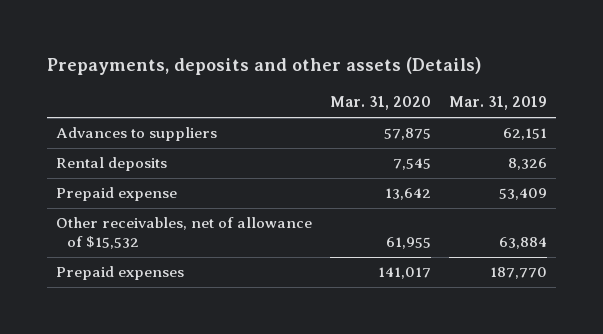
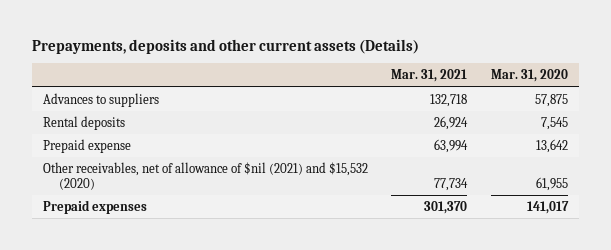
[47,57,482,76] Prepayments, deposits and other assets (Details) -> [31,38,419,54] Prepayments, deposits and other current assets (Details)
[449,96,548,111] Mar. 31, 2019 -> none
none -> [391,69,468,83] Mar. 31, 2021
[56,217,313,249] Other receivables, net of allowance of $15,532 -> [43,161,369,191] Other receivables, net of allowance of $nil (2021) and $15,532 (2020)

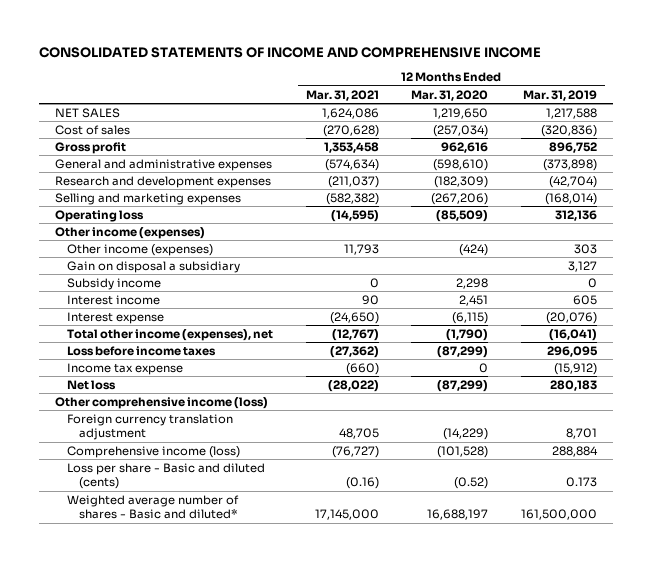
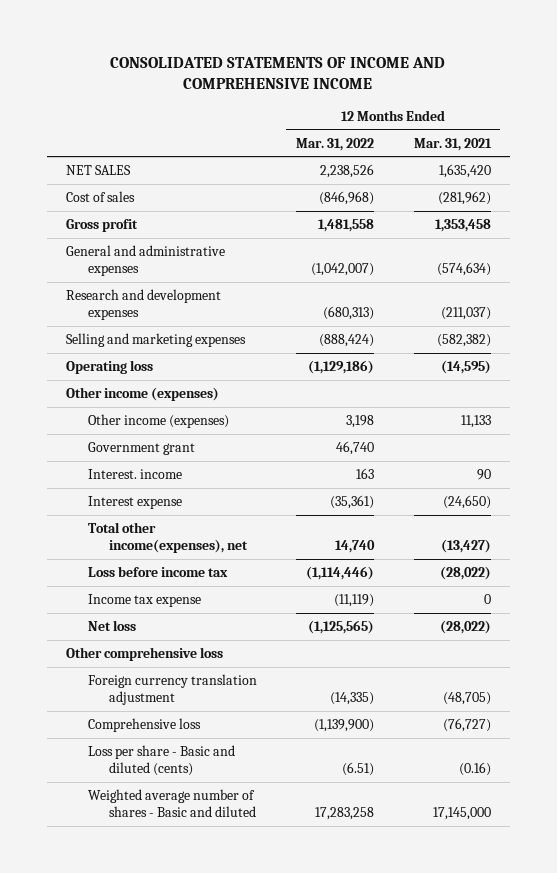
[411,89,489,101] Mar. 31, 2020 -> none
[522,89,597,101] Mar. 31, 2019 -> none
none -> [296,137,375,151] Mar. 31, 2022
[321,107,379,119] 1,624,086 -> [438,164,491,179] 1,635,420
[322,124,379,137] (270,628) -> [437,191,491,206] (281,962)
[67,260,241,273] Gain on disposal a subsidiary -> none
[67,277,162,290] Subsidy income -> none
[343,243,379,255] 11,793 -> [460,415,491,429] 11,133
none -> [87,442,195,456] Government grant
[67,294,161,305] Interest income -> [87,469,182,480] Interest. income
[67,328,274,341] Total other income (expenses), net -> [87,522,248,553] Total other income(expenses), net
[331,328,379,341] (12,767) -> [440,538,491,553] (13,427)
[67,345,217,356] Loss before income taxes -> [87,566,228,578] Loss before income tax
[329,345,379,358] (27,362) -> [439,566,491,581] (28,022)
[345,362,379,375] (660) -> [483,594,491,605] 0
[55,396,269,409] Other comprehensive income (loss) -> [66,647,224,662] Other comprehensive loss
[338,428,379,440] 48,705 -> [442,691,491,705] (48,705)
[67,445,241,458] Comprehensive income (loss) -> [87,718,201,733] Comprehensive loss
[67,494,240,520] Weighted average number of shares - Basic and diluted* -> [87,789,256,817] Weighted average number of shares - Basic and diluted

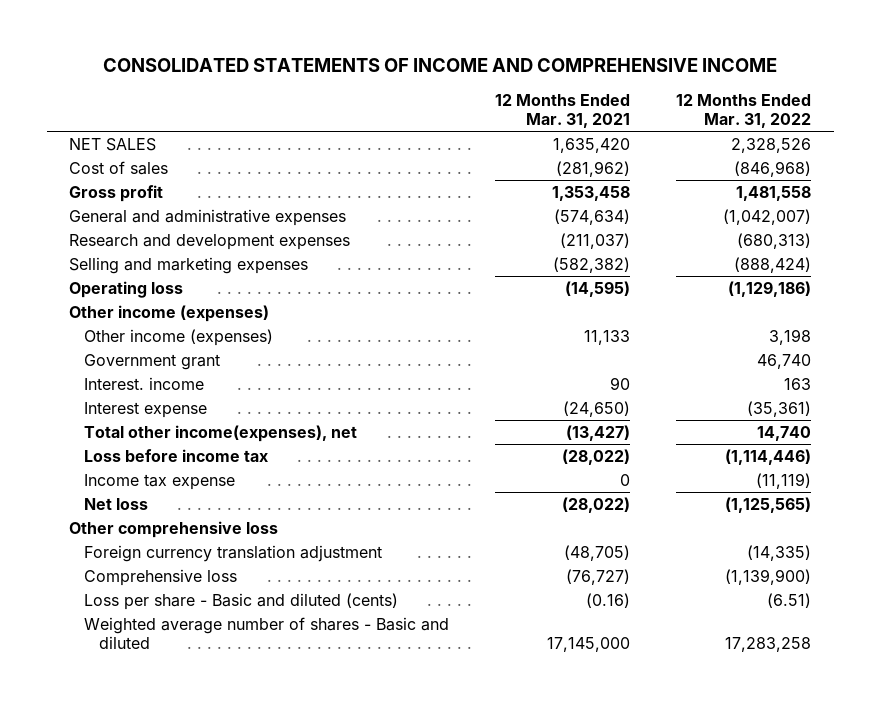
[320,164,375,179] 2,238,526 -> [731,137,812,153] 2,328,526

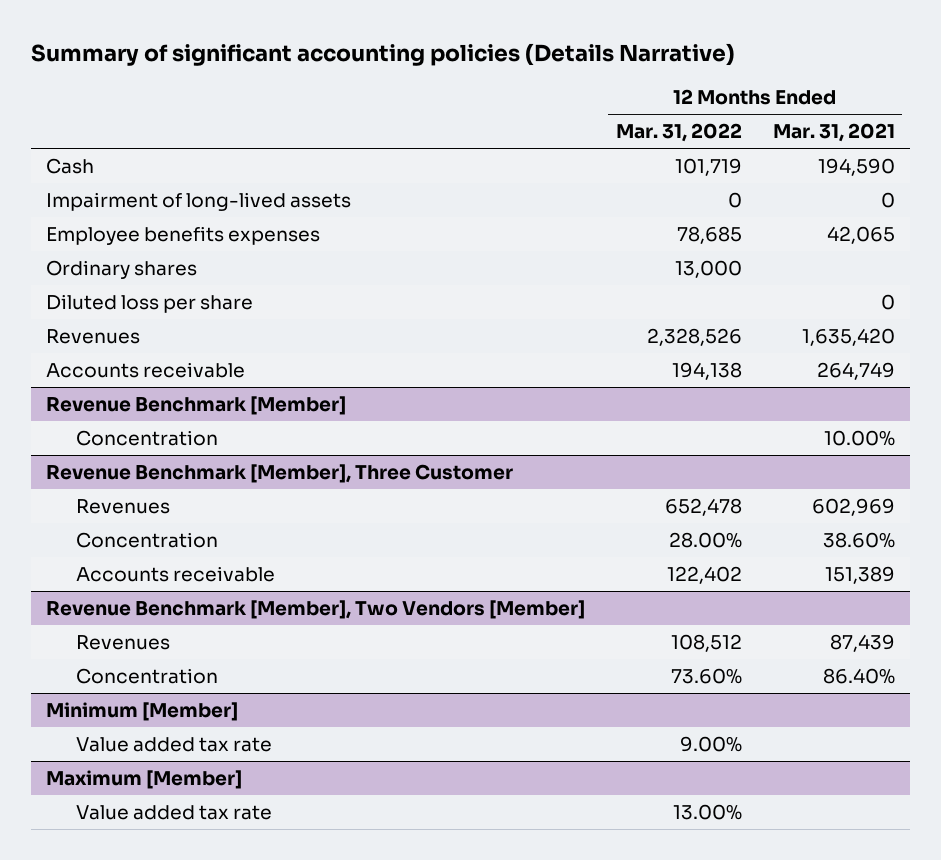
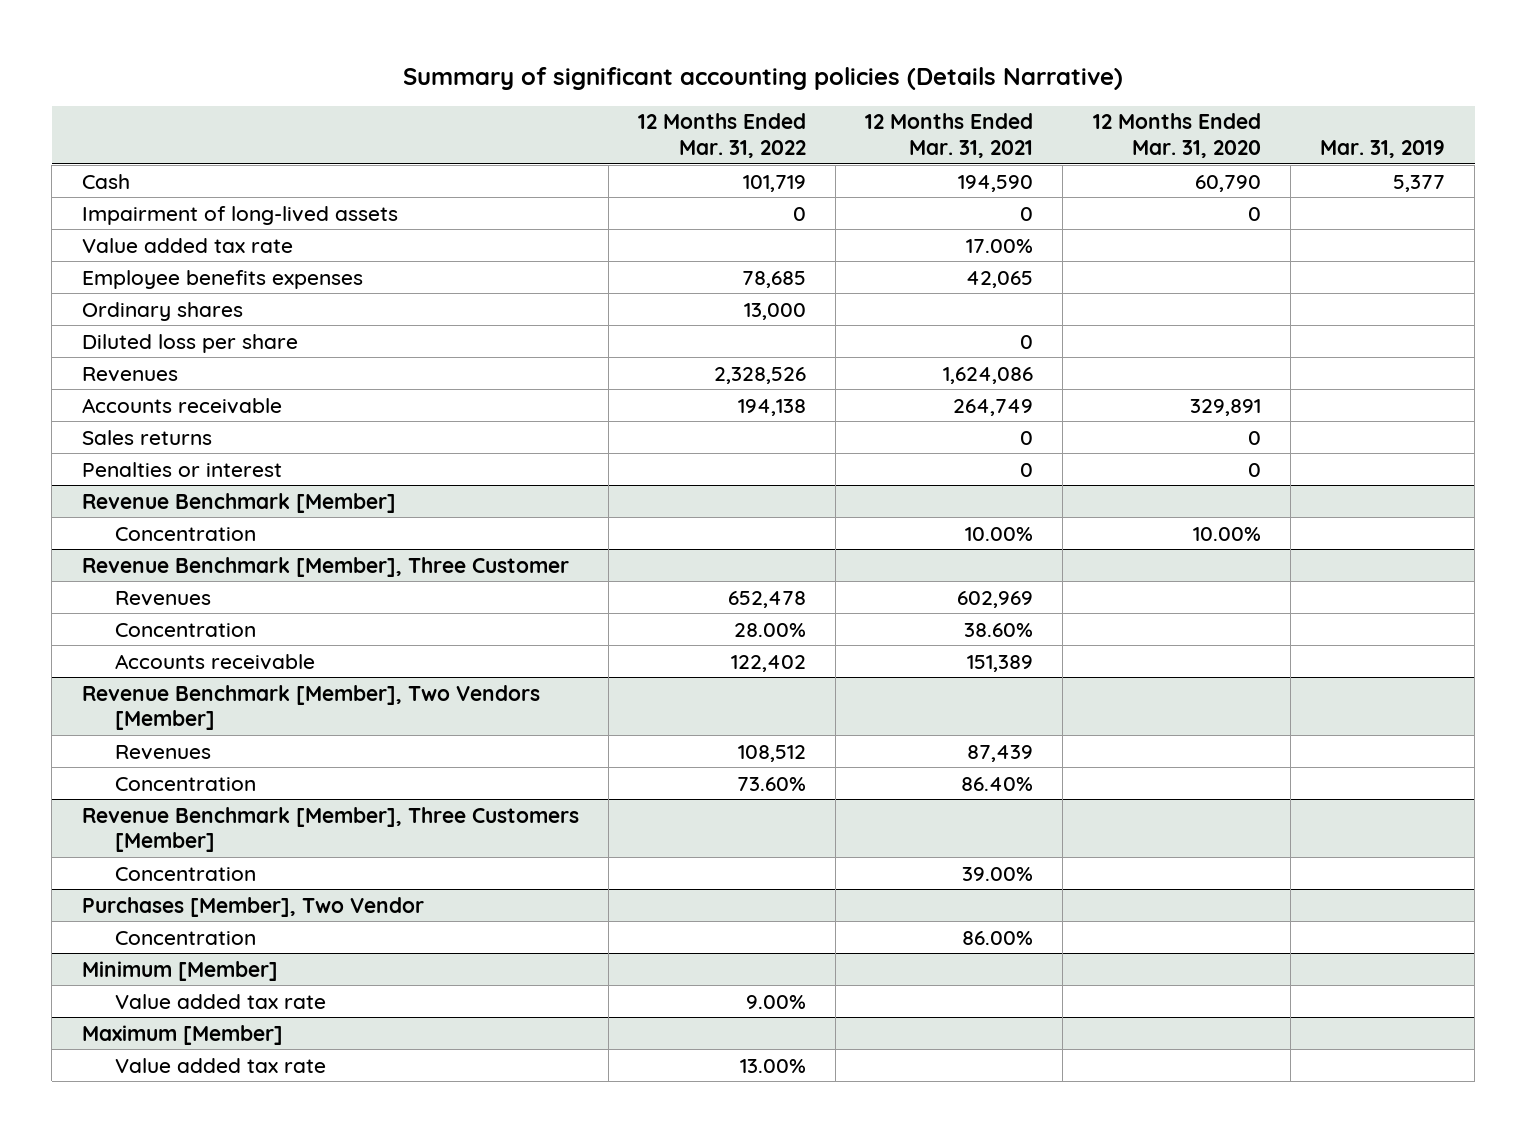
none -> [1092,113,1261,159] 12 Months Ended Mar. 31, 2020
none -> [1319,140,1445,159] Mar. 31, 2019
none -> [81,237,293,253] Value added tax rate
[801,328,895,347] 1,635,420 -> [943,366,1034,384] 1,624,086
none -> [81,429,212,445] Sales returns
none -> [81,461,282,477] Penalties or interest
none -> [81,806,579,853] Revenue Benchmark [Member], Three Customers [Member]
none -> [115,866,257,881] Concentration
none -> [81,896,424,917] Purchases [Member], Two Vendor
none -> [115,930,257,945] Concentration

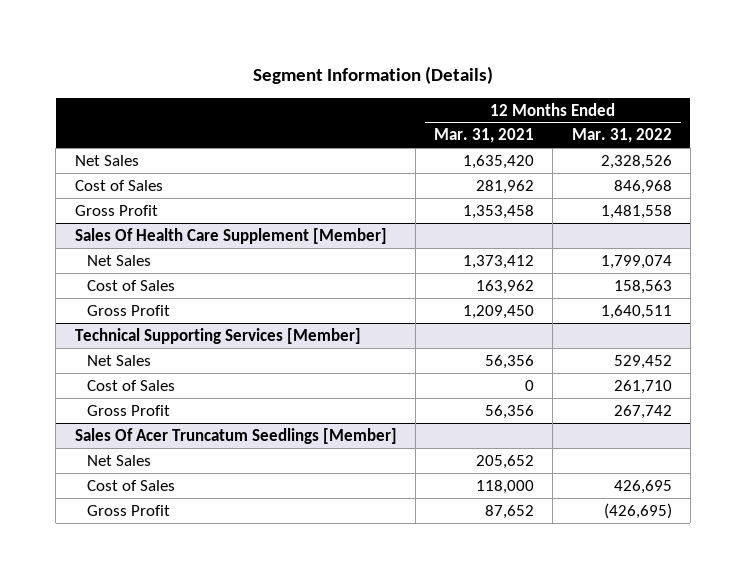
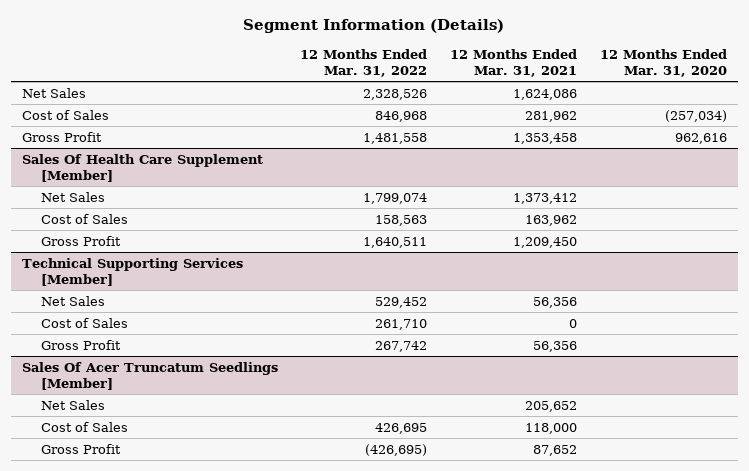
none -> [599,48,727,77] 12 Months Ended Mar. 31, 2020
[463,154,535,169] 1,635,420 -> [513,88,578,100] 1,624,086

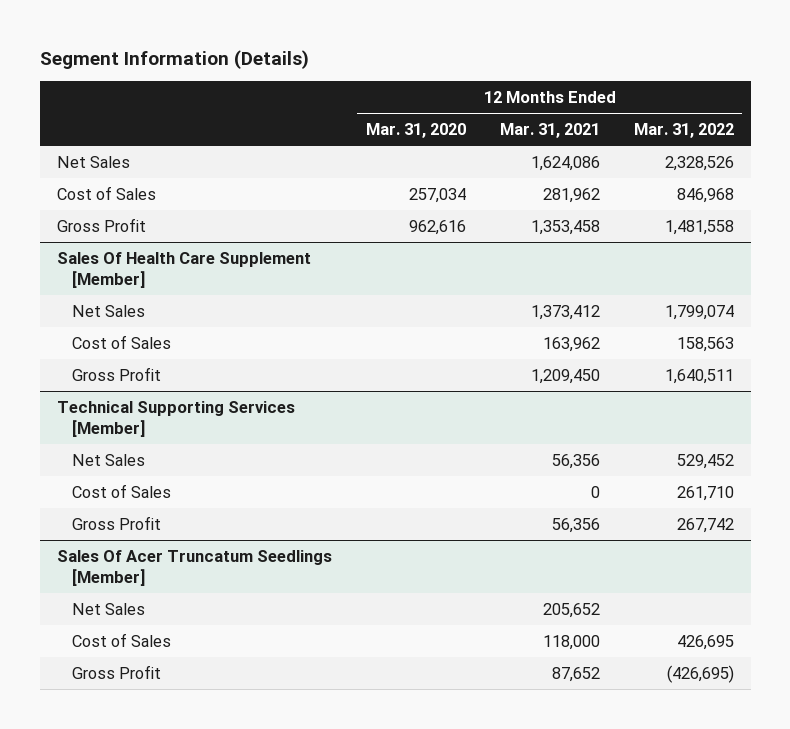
[664,109,727,122] (257,034) -> [408,187,466,203] 257,034

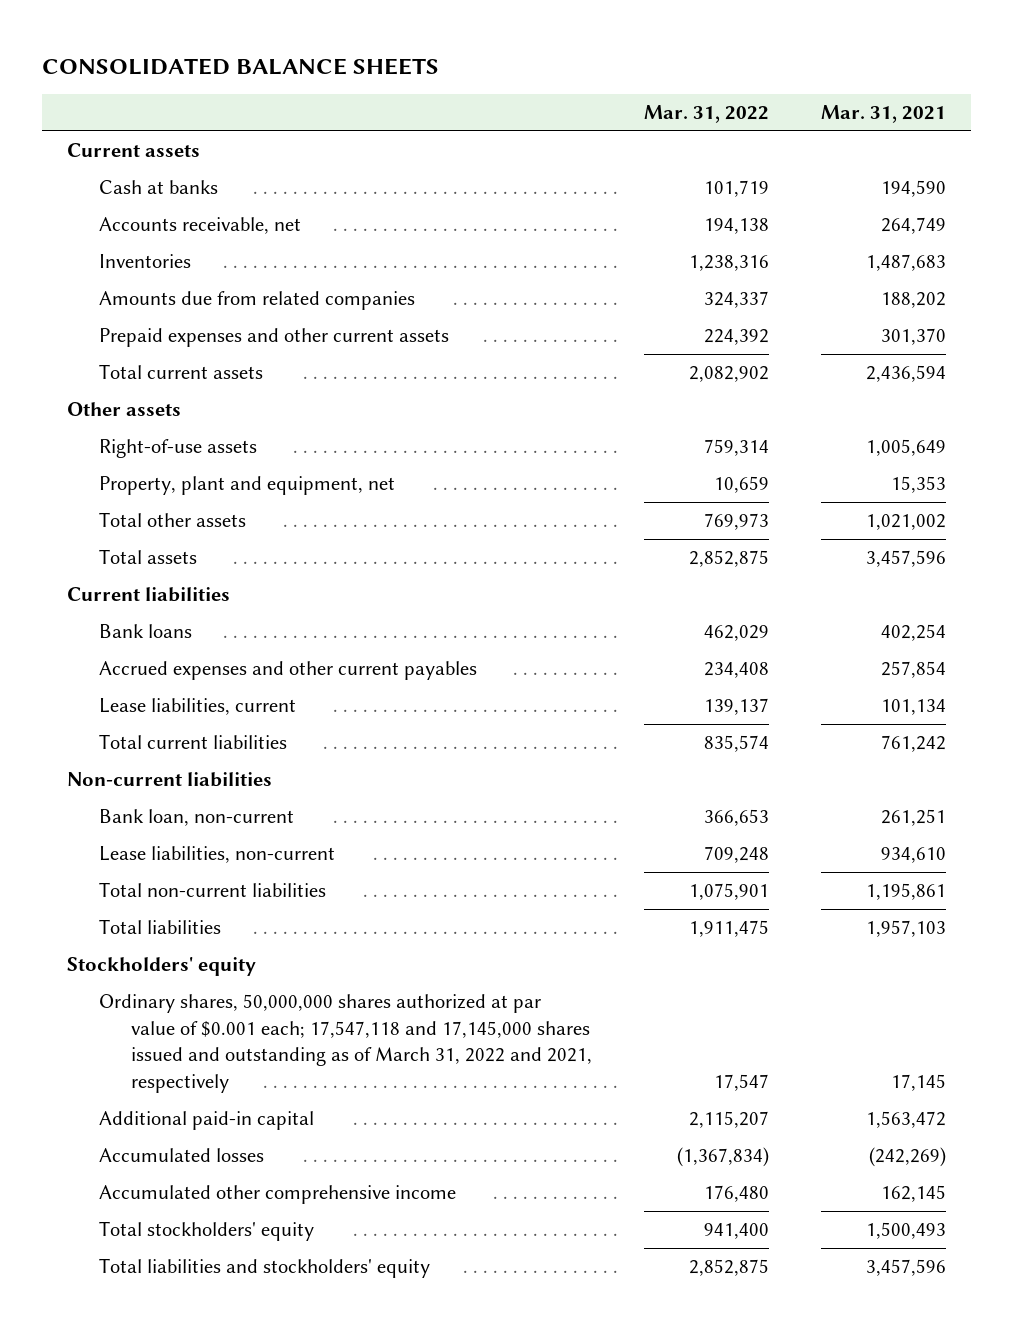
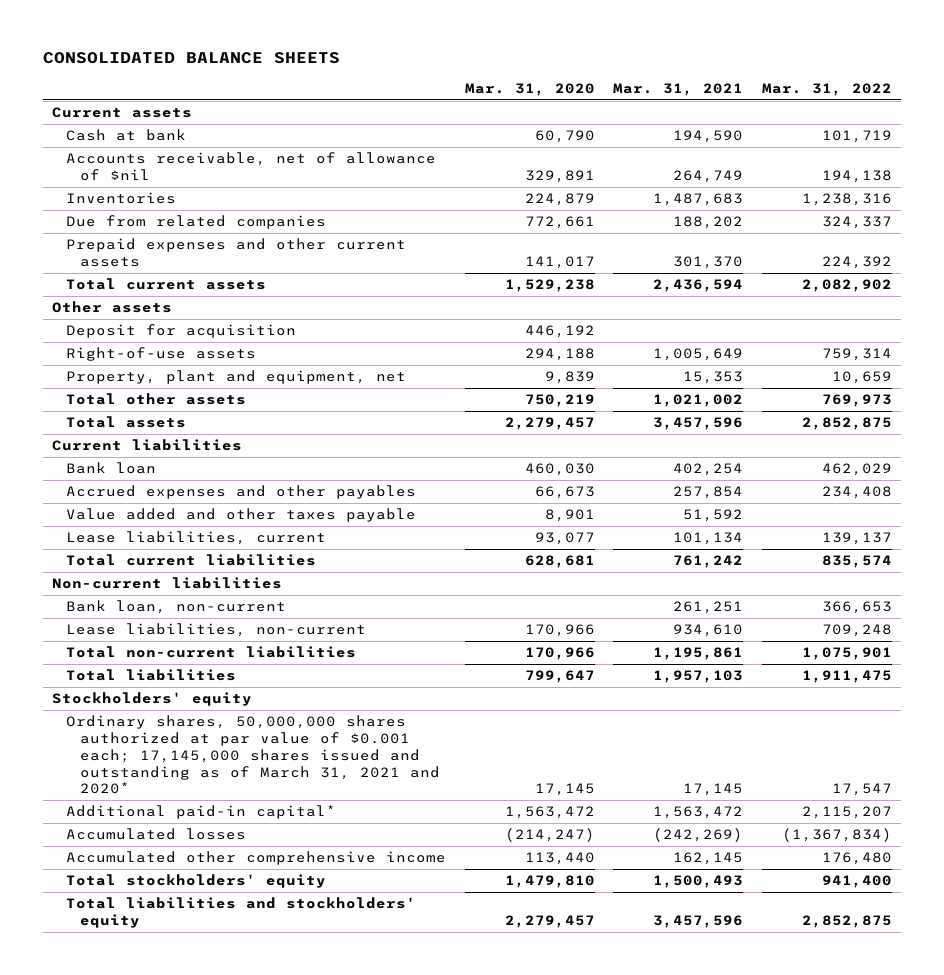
none -> [464,82,595,96] Mar. 31, 2020
[99,180,219,195] Cash at banks -> [65,129,186,142] Cash at bank
[99,217,302,235] Accounts receivable, net -> [65,152,436,182] Accounts receivable, net of allowance of $nil
[99,291,416,311] Amounts due from related companies -> [65,215,326,230] Due from related companies
none -> [65,324,296,339] Deposit for acquisition
[99,624,193,639] Bank loans -> [65,462,156,475] Bank loan
[99,661,478,681] Accrued expenses and other current payables -> [65,485,416,500] Accrued expenses and other payables
none -> [65,508,416,523] Value added and other taxes payable
[99,994,593,1093] Ordinary shares, 50,000,000 shares authorized at par value of $0.001 each; 17,547,118 and 17,145,000 shares issued and outstanding as of March 31, 2022 and 2021, respectively -> [65,715,441,795] Ordinary shares, 50,000,000 shares authorized at par value of $0.001 each; 17,145,000 shares issued and outstanding as of March 31, 2021 and 2020*
[99,1111,315,1131] Additional paid-in capital -> [65,805,336,820] Additional paid-in capital*

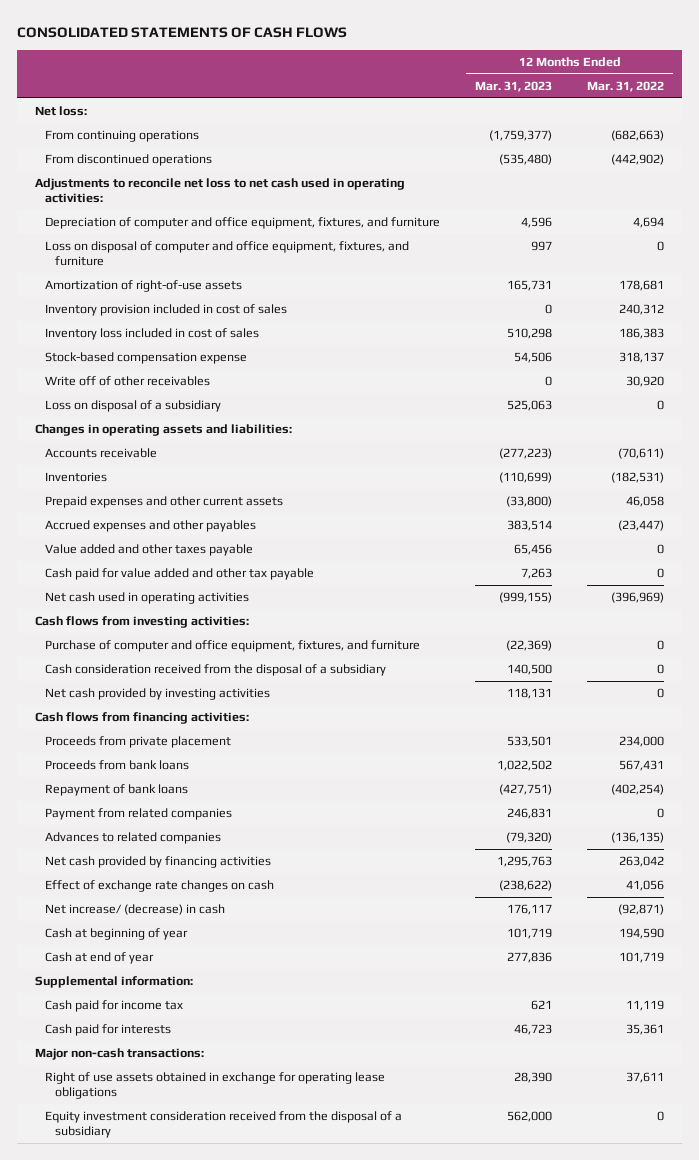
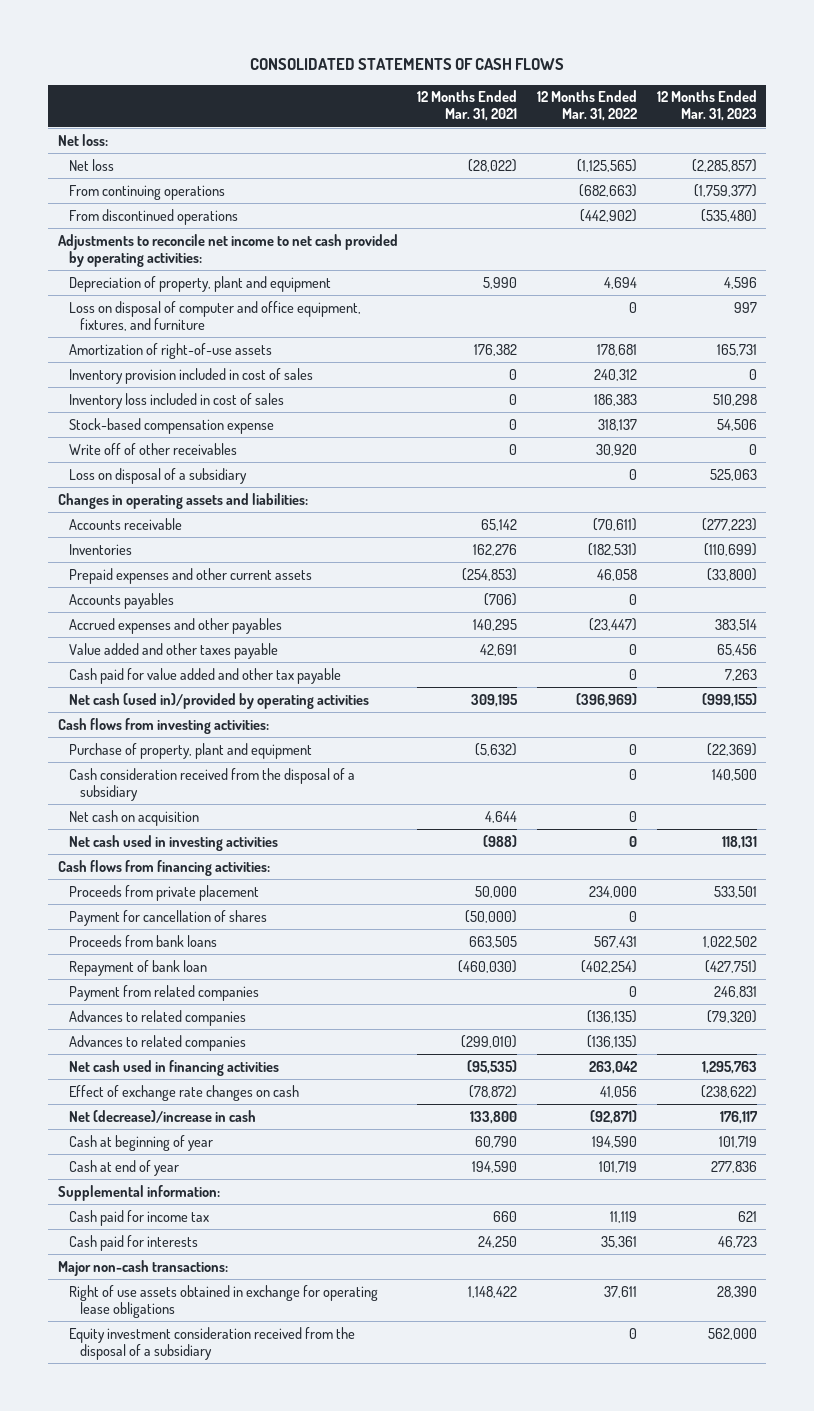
none -> [417,90,518,122] 12 Months Ended Mar. 31, 2021
none -> [68,158,114,171] Net loss
[34,178,405,203] Adjustments to reconcile net loss to net cash used in operating activities: -> [57,233,398,267] Adjustments to reconcile net income to net cash provided by operating activities:
[45,217,441,230] Depreciation of computer and office equipment, fixtures, and furniture -> [68,275,331,292] Depreciation of property, plant and equipment
none -> [68,592,174,609] Accounts payables
[45,592,250,605] Net cash used in operating activities -> [68,692,369,709] Net cash (used in)/provided by operating activities
[45,640,421,653] Purchase of computer and office equipment, fixtures, and furniture -> [68,742,312,759] Purchase of property, plant and equipment
none -> [68,809,199,826] Net cash on acquisition
[45,688,271,701] Net cash provided by investing activities -> [68,834,278,851] Net cash used in investing activities
none -> [68,909,267,926] Payment for cancellation of shares
[45,784,189,797] Repayment of bank loans -> [68,959,207,976] Repayment of bank loan
none -> [68,1034,246,1051] Advances to related companies
[45,856,272,869] Net cash provided by financing activities -> [68,1059,279,1076] Net cash used in financing activities
[45,904,226,916] Net increase/ (decrease) in cash -> [68,1109,256,1123] Net (decrease)/increase in cash

